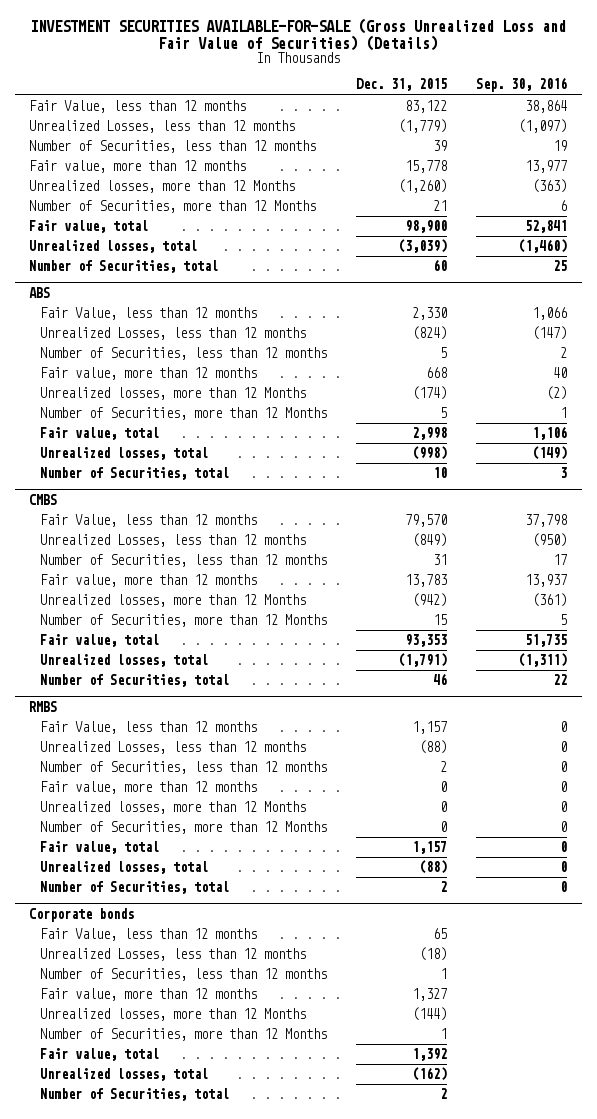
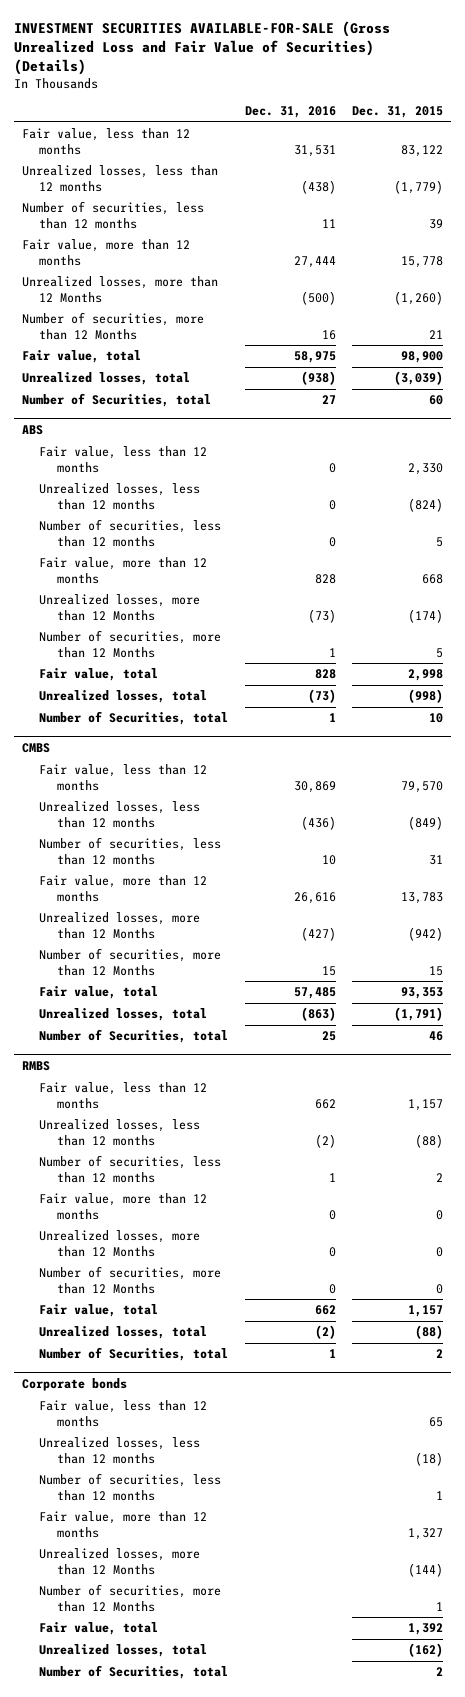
[476,77,568,93] Sep. 30, 2016 -> none
none -> [244,106,336,119] Dec. 31, 2016
[29,100,247,114] Fair Value, less than 12 months -> [21,128,190,155] Fair value, less than 12 months
[29,120,296,134] Unrealized Losses, less than 12 months -> [21,165,218,192] Unrealized losses, less than 12 months
[29,140,317,154] Number of Securities, less than 12 months -> [21,201,204,229] Number of securities, less than 12 months
[29,200,317,214] Number of Securities, more than 12 Months -> [21,312,204,340] Number of securities, more than 12 Months
[39,307,257,321] Fair Value, less than 12 months -> [39,446,208,473] Fair value, less than 12 months
[39,327,306,341] Unrealized Losses, less than 12 months -> [39,483,201,510] Unrealized losses, less than 12 months
[39,347,327,361] Number of Securities, less than 12 months -> [39,519,222,547] Number of securities, less than 12 months
[39,407,327,421] Number of Securities, more than 12 Months -> [39,630,222,658] Number of securities, more than 12 Months
[39,514,257,528] Fair Value, less than 12 months -> [39,764,208,791] Fair value, less than 12 months
[39,534,306,548] Unrealized Losses, less than 12 months -> [39,801,201,828] Unrealized losses, less than 12 months
[39,554,327,568] Number of Securities, less than 12 months -> [39,837,222,865] Number of securities, less than 12 months
[39,614,327,628] Number of Securities, more than 12 Months -> [39,948,222,976] Number of securities, more than 12 Months
[39,721,257,735] Fair Value, less than 12 months -> [39,1082,208,1109] Fair value, less than 12 months
[39,741,306,755] Unrealized Losses, less than 12 months -> [39,1119,201,1146] Unrealized losses, less than 12 months
[39,761,327,775] Number of Securities, less than 12 months -> [39,1155,222,1183] Number of securities, less than 12 months
[39,821,327,835] Number of Securities, more than 12 Months -> [39,1266,222,1294] Number of securities, more than 12 Months
[39,928,257,942] Fair Value, less than 12 months -> [39,1400,208,1427] Fair value, less than 12 months
[39,948,306,962] Unrealized Losses, less than 12 months -> [39,1437,201,1464] Unrealized losses, less than 12 months
[39,968,327,982] Number of Securities, less than 12 months -> [39,1473,222,1501] Number of securities, less than 12 months
[39,1028,327,1042] Number of Securities, more than 12 Months -> [39,1584,222,1612] Number of securities, more than 12 Months

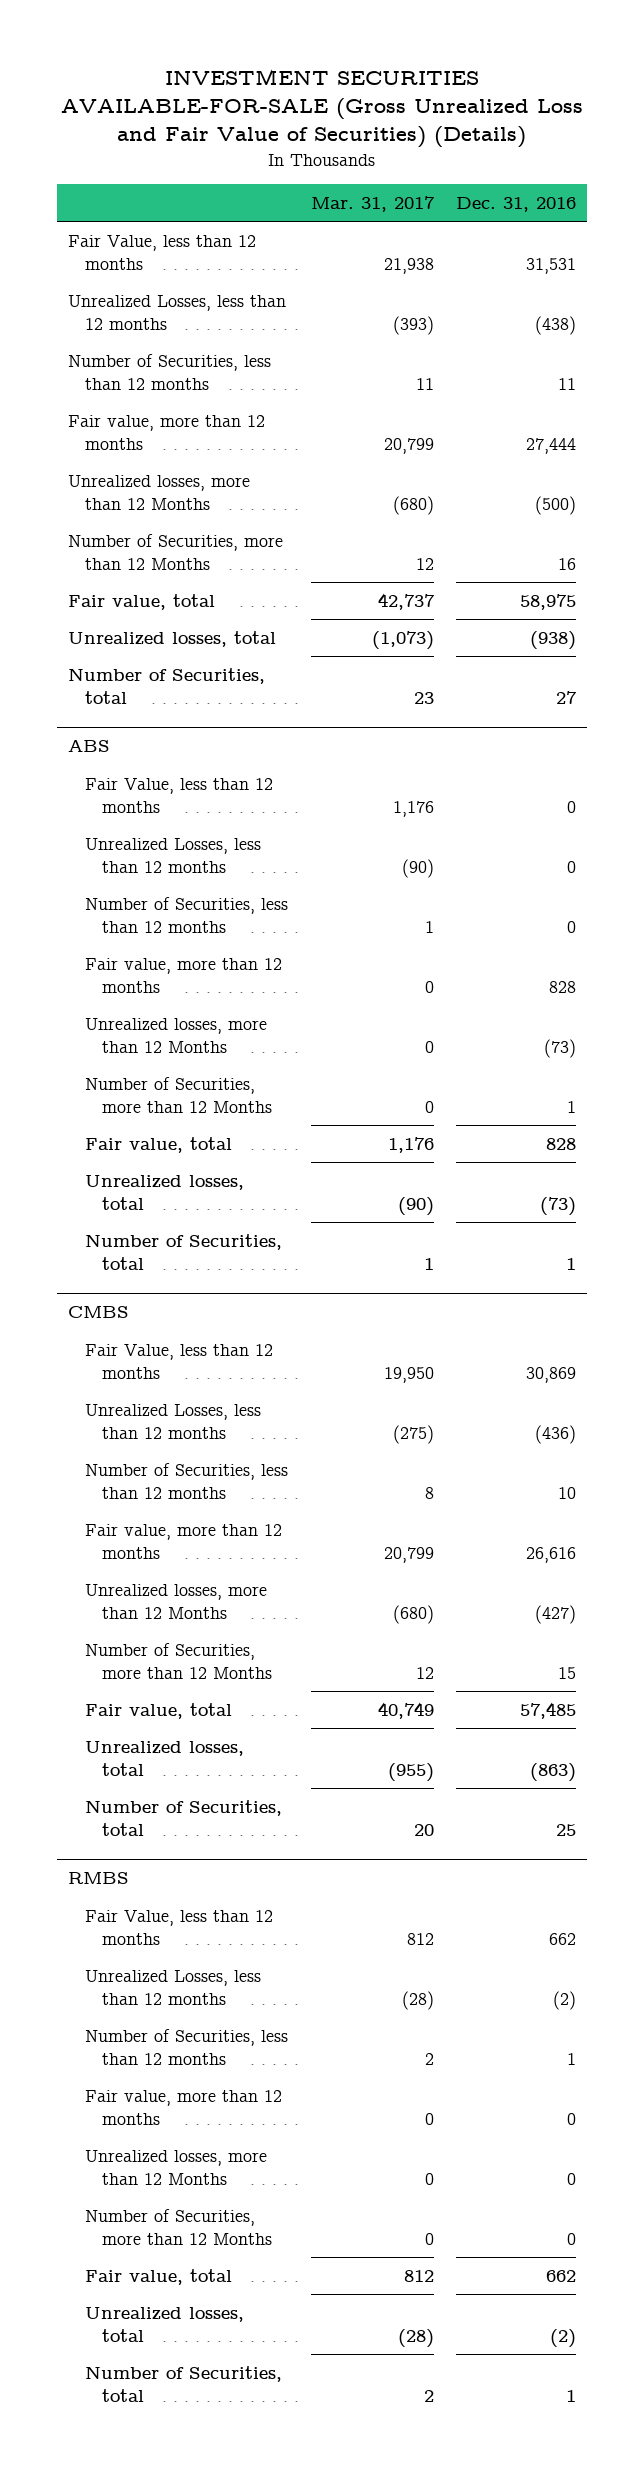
[351,106,443,119] Dec. 31, 2015 -> none
none -> [310,195,435,212] Mar. 31, 2017
[21,128,190,155] Fair value, less than 12 months -> [68,234,257,271] Fair Value, less than 12 months
[21,165,218,192] Unrealized losses, less than 12 months -> [68,294,287,331] Unrealized Losses, less than 12 months
[21,201,204,229] Number of securities, less than 12 months -> [68,353,272,391] Number of Securities, less than 12 months
[21,312,204,340] Number of securities, more than 12 Months -> [68,533,284,571] Number of Securities, more than 12 Months
[39,446,208,473] Fair value, less than 12 months -> [85,777,274,814] Fair Value, less than 12 months
[39,483,201,510] Unrealized losses, less than 12 months -> [85,837,262,874] Unrealized Losses, less than 12 months
[39,519,222,547] Number of securities, less than 12 months -> [85,896,289,934] Number of Securities, less than 12 months
[39,630,222,658] Number of securities, more than 12 Months -> [85,1076,273,1114] Number of Securities, more than 12 Months
[39,764,208,791] Fair value, less than 12 months -> [85,1343,274,1380] Fair Value, less than 12 months
[39,801,201,828] Unrealized losses, less than 12 months -> [85,1403,262,1440] Unrealized Losses, less than 12 months
[39,837,222,865] Number of securities, less than 12 months -> [85,1462,289,1500] Number of Securities, less than 12 months
[39,948,222,976] Number of securities, more than 12 Months -> [85,1642,273,1680] Number of Securities, more than 12 Months
[39,1082,208,1109] Fair value, less than 12 months -> [85,1909,274,1946] Fair Value, less than 12 months
[39,1119,201,1146] Unrealized losses, less than 12 months -> [85,1969,262,2006] Unrealized Losses, less than 12 months
[39,1155,222,1183] Number of securities, less than 12 months -> [85,2028,289,2066] Number of Securities, less than 12 months
[39,1266,222,1294] Number of securities, more than 12 Months -> [85,2208,273,2246] Number of Securities, more than 12 Months
[21,1378,127,1392] Corporate bonds -> none
[39,1400,208,1427] Fair value, less than 12 months -> none
[39,1437,201,1464] Unrealized losses, less than 12 months -> none
[39,1473,222,1501] Number of securities, less than 12 months -> none
[39,1511,208,1538] Fair value, more than 12 months -> none
[39,1548,201,1575] Unrealized losses, more than 12 Months -> none
[39,1584,222,1612] Number of securities, more than 12 Months -> none
[39,1622,159,1636] Fair value, total -> none
[39,1644,208,1658] Unrealized losses, total -> none
[39,1665,229,1680] Number of Securities, total -> none

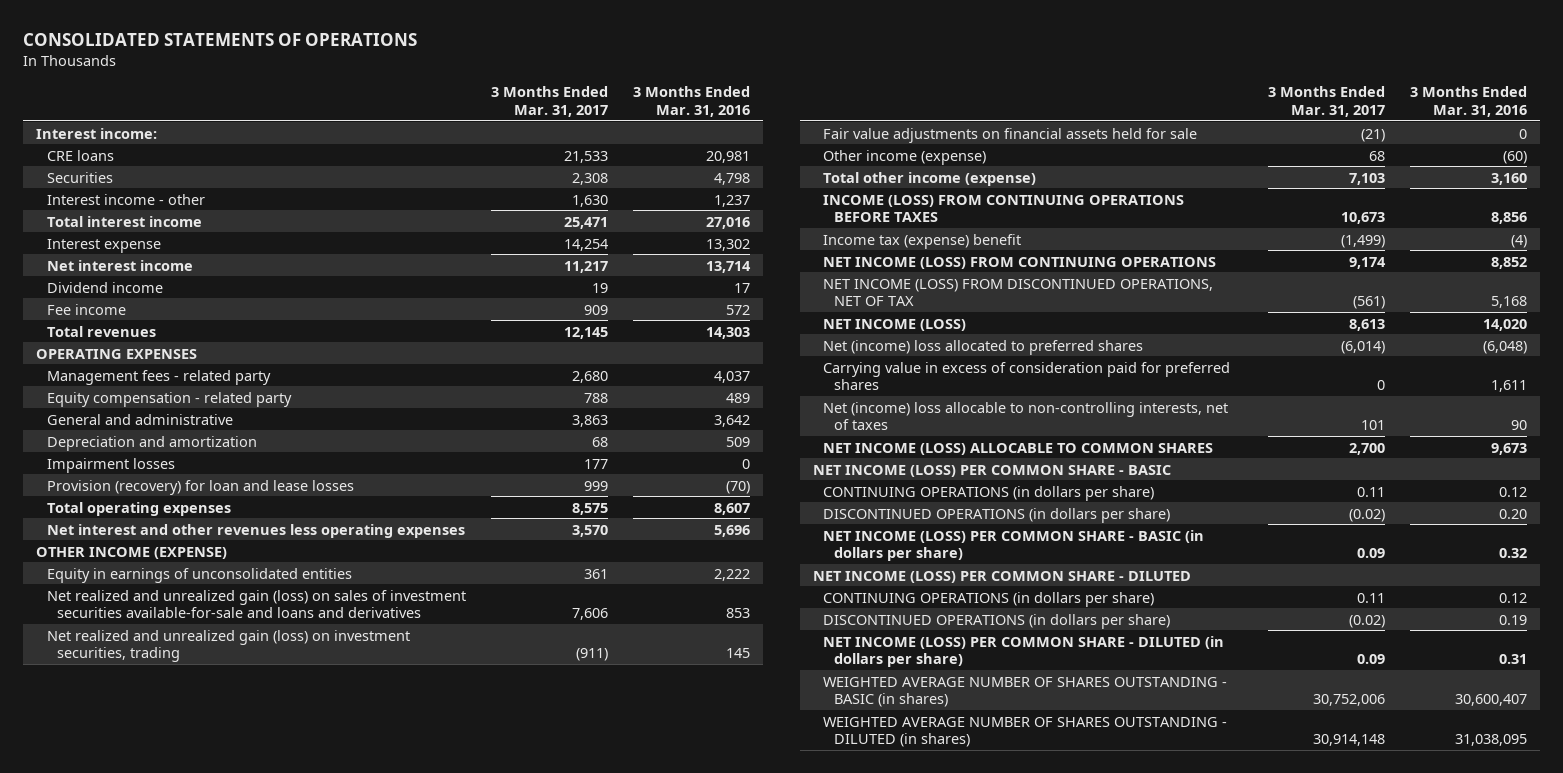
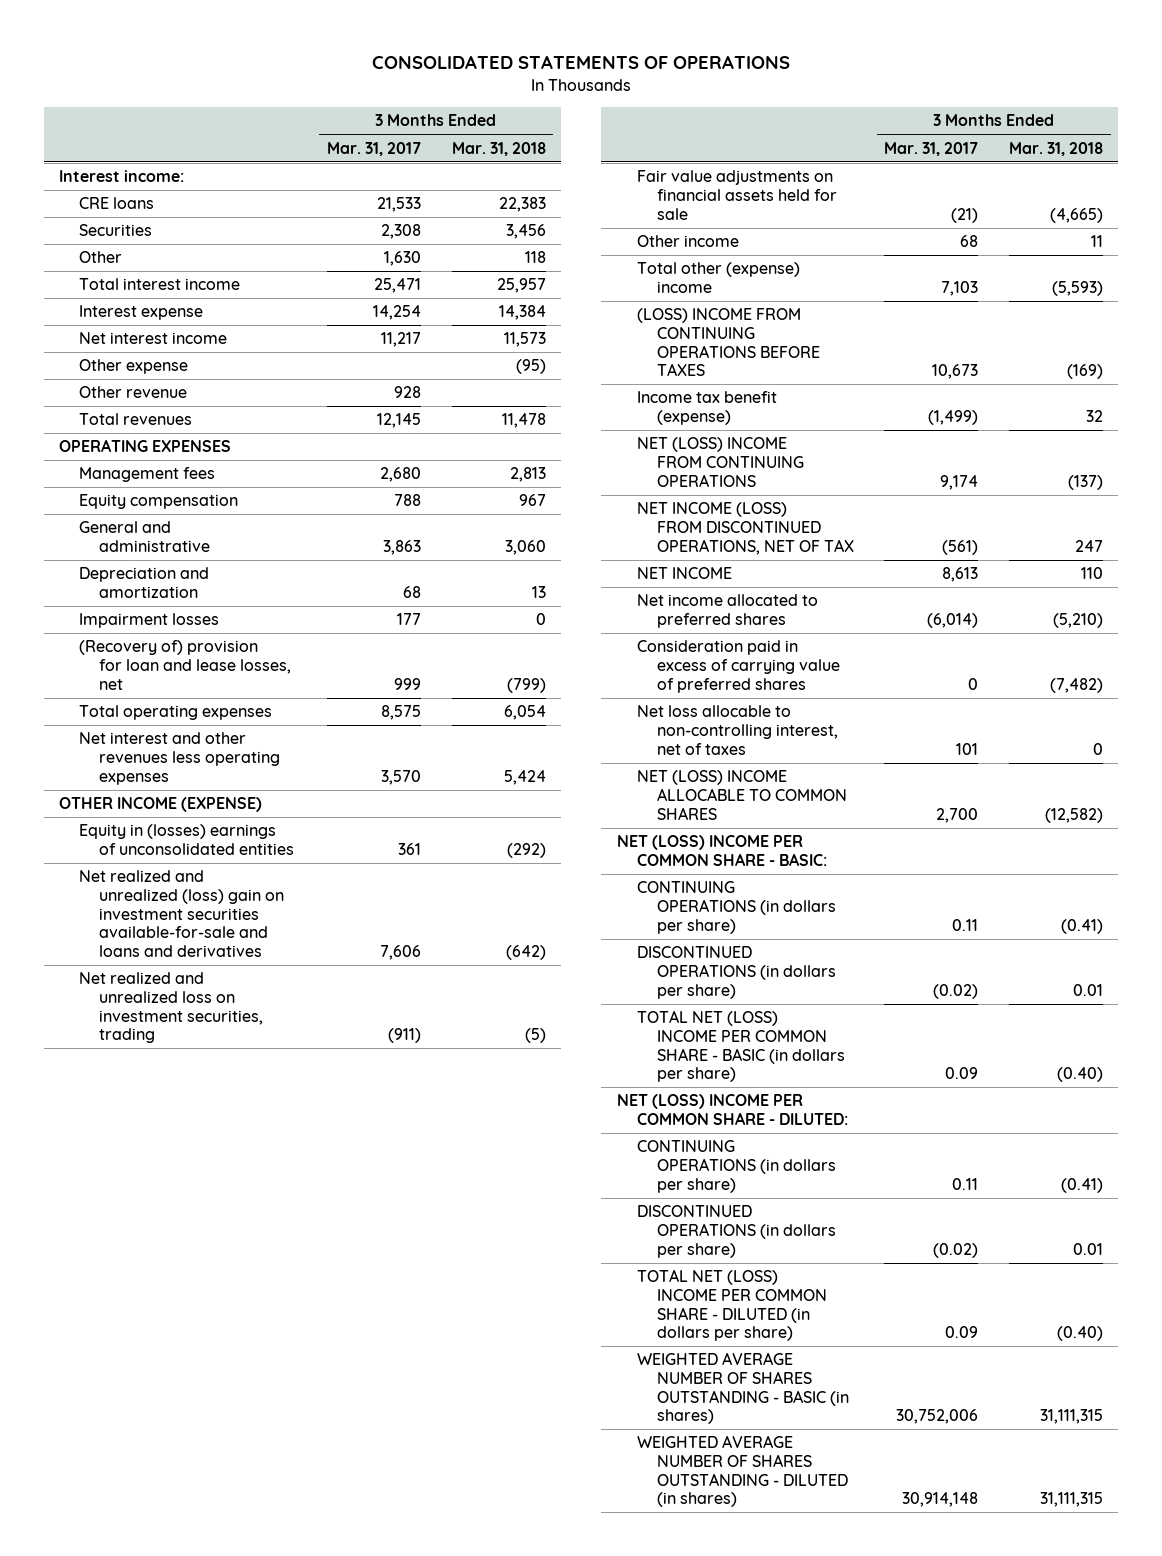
[633,86,751,117] 3 Months Ended Mar. 31, 2016 -> none
none -> [451,141,546,156] Mar. 31, 2018
[46,193,205,205] Interest income - other -> [79,251,123,264] Other
[46,281,163,293] Dividend income -> none
[46,303,126,315] Fee income -> none
none -> [79,359,189,375] Other expense
none -> [79,386,188,399] Other revenue
[46,369,271,385] Management fees - related party -> [79,467,216,483] Management fees
[46,391,292,407] Equity compensation - related party -> [79,494,239,510] Equity compensation
[46,479,354,495] Provision (recovery) for loan and lease losses -> [79,640,292,690] (Recovery of) provision for loan and lease losses, net
[46,567,352,583] Equity in earnings of unconsolidated entities -> [79,824,295,855] Equity in (losses) earnings of unconsolidated entities
[46,589,466,618] Net realized and unrealized gain (loss) on sales of investment securities available-for-sale and loans and derivatives -> [79,870,285,957] Net realized and unrealized (loss) gain on investment securities available-for-sale and loans and derivatives
[46,629,410,662] Net realized and unrealized gain (loss) on investment securities, trading -> [79,972,264,1044] Net realized and unrealized loss on investment securities, trading
[823,149,987,165] Other income (expense) -> [636,235,739,248] Other income
[823,171,1037,186] Total other income (expense) -> [636,262,800,293] Total other (expense) income
[823,194,1185,222] INCOME (LOSS) FROM CONTINUING OPERATIONS BEFORE TAXES -> [636,308,820,377] (LOSS) INCOME FROM CONTINUING OPERATIONS BEFORE TAXES
[823,233,1022,249] Income tax (expense) benefit -> [636,391,777,425] Income tax benefit (expense)
[823,256,1217,269] NET INCOME (LOSS) FROM CONTINUING OPERATIONS -> [636,437,804,487] NET (LOSS) INCOME FROM CONTINUING OPERATIONS
[823,318,967,331] NET INCOME (LOSS) -> [636,567,732,580] NET INCOME
[823,339,1144,355] Net (income) loss allocated to preferred shares -> [636,594,818,628] Net income allocated to preferred shares
[823,361,1231,390] Carrying value in excess of consideration paid for preferred shares -> [636,640,840,693] Consideration paid in excess of carrying value of preferred shares
[823,401,1229,430] Net (income) loss allocable to non-controlling interests, net of taxes -> [636,705,838,755] Net loss allocable to non-controlling interest, net of taxes
[823,442,1214,455] NET INCOME (LOSS) ALLOCABLE TO COMMON SHARES -> [636,770,847,820] NET (LOSS) INCOME ALLOCABLE TO COMMON SHARES
[812,464,1171,477] NET INCOME (LOSS) PER COMMON SHARE - BASIC -> [616,835,827,866] NET (LOSS) INCOME PER COMMON SHARE - BASIC:
[823,529,1205,561] NET INCOME (LOSS) PER COMMON SHARE - BASIC (in dollars per share) -> [636,1010,845,1083] TOTAL NET (LOSS) INCOME PER COMMON SHARE - BASIC (in dollars per share)
[812,570,1191,583] NET INCOME (LOSS) PER COMMON SHARE - DILUTED -> [616,1094,848,1125] NET (LOSS) INCOME PER COMMON SHARE - DILUTED:
[823,635,1225,667] NET INCOME (LOSS) PER COMMON SHARE - DILUTED (in dollars per share) -> [636,1269,827,1342] TOTAL NET (LOSS) INCOME PER COMMON SHARE - DILUTED (in dollars per share)

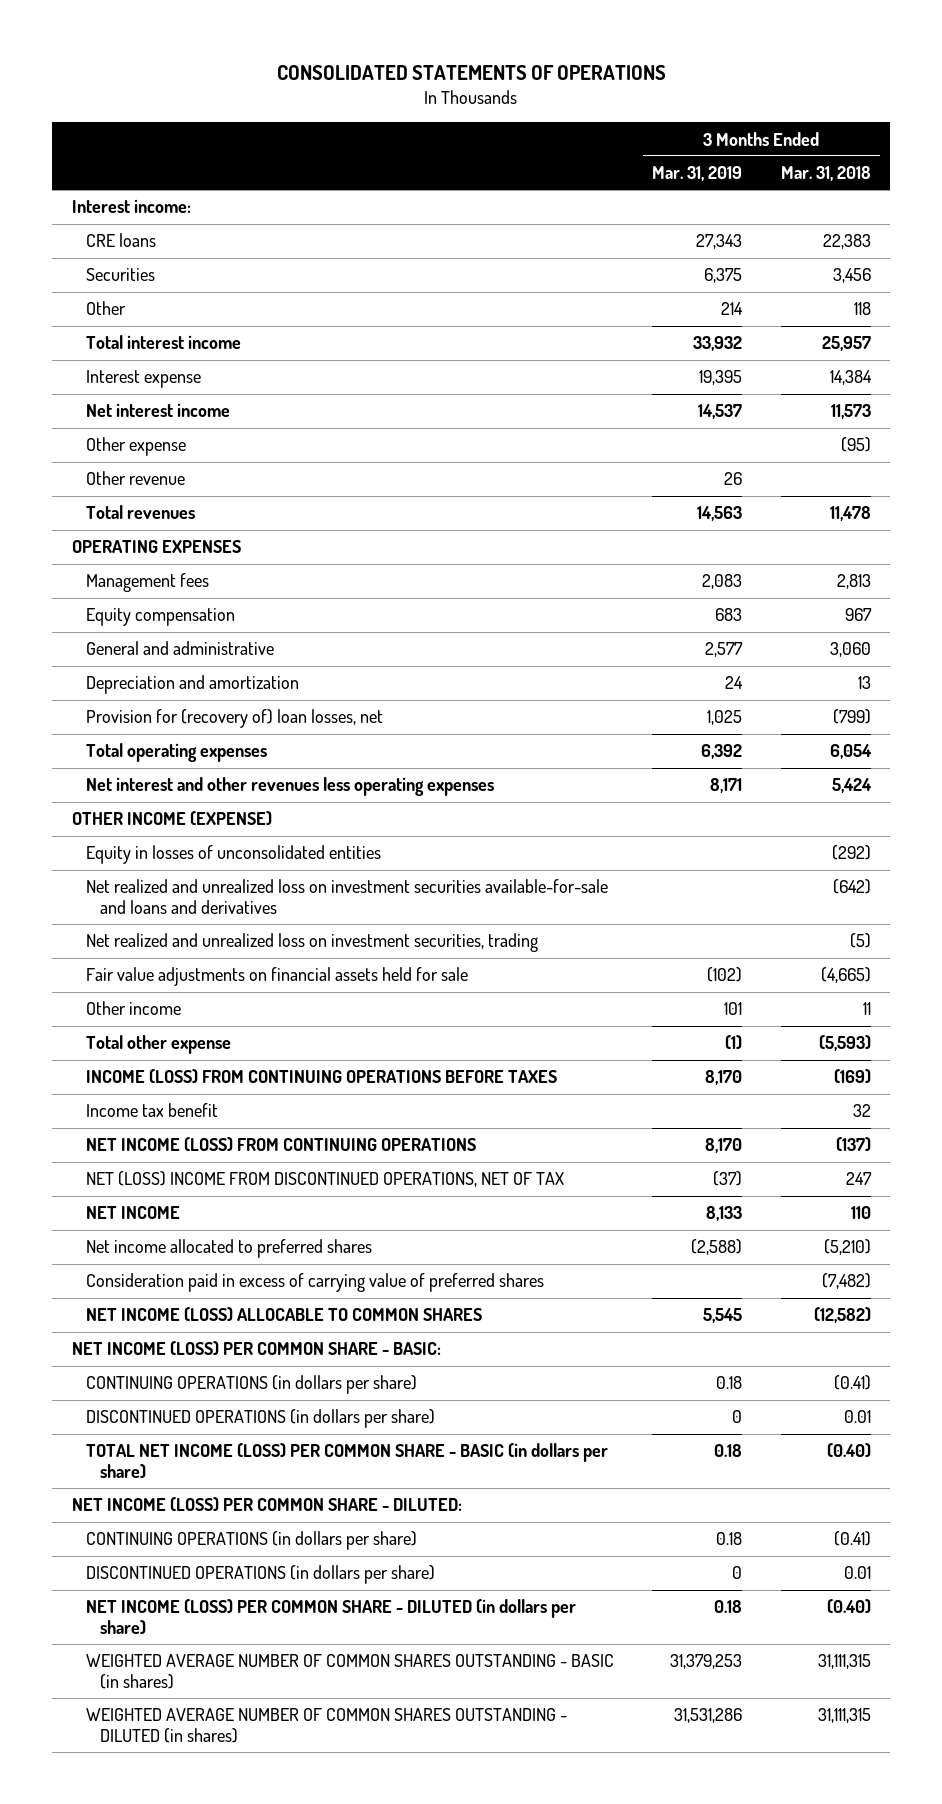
[326,141,421,156] Mar. 31, 2017 -> none
none -> [652,166,743,182] Mar. 31, 2019
[79,613,220,629] Impairment losses -> none
[79,640,292,690] (Recovery of) provision for loan and lease losses, net -> [85,709,383,729] Provision for (recovery of) loan losses, net
[79,824,295,855] Equity in (losses) earnings of unconsolidated entities -> [85,845,381,865] Equity in losses of unconsolidated entities
[79,870,285,957] Net realized and unrealized (loss) gain on investment securities available-for-sale and loans and derivatives -> [85,879,608,915] Net realized and unrealized loss on investment securities available-for-sale and loans and derivatives
[636,262,800,293] Total other (expense) income -> [85,1035,231,1055] Total other expense
[636,308,820,377] (LOSS) INCOME FROM CONTINUING OPERATIONS BEFORE TAXES -> [85,1069,557,1085] INCOME (LOSS) FROM CONTINUING OPERATIONS BEFORE TAXES
[636,391,777,425] Income tax benefit (expense) -> [85,1103,218,1118] Income tax benefit
[636,437,804,487] NET (LOSS) INCOME FROM CONTINUING OPERATIONS -> [85,1137,476,1153] NET INCOME (LOSS) FROM CONTINUING OPERATIONS
[636,502,854,555] NET INCOME (LOSS) FROM DISCONTINUED OPERATIONS, NET OF TAX -> [85,1171,564,1188] NET (LOSS) INCOME FROM DISCONTINUED OPERATIONS, NET OF TAX
[636,705,838,755] Net loss allocable to non-controlling interest, net of taxes -> none
[636,770,847,820] NET (LOSS) INCOME ALLOCABLE TO COMMON SHARES -> [85,1307,482,1323] NET INCOME (LOSS) ALLOCABLE TO COMMON SHARES
[616,835,827,866] NET (LOSS) INCOME PER COMMON SHARE - BASIC: -> [71,1341,441,1357] NET INCOME (LOSS) PER COMMON SHARE - BASIC:
[636,1010,845,1083] TOTAL NET (LOSS) INCOME PER COMMON SHARE - BASIC (in dollars per share) -> [85,1443,608,1480] TOTAL NET INCOME (LOSS) PER COMMON SHARE - BASIC (in dollars per share)
[616,1094,848,1125] NET (LOSS) INCOME PER COMMON SHARE - DILUTED: -> [71,1497,462,1513] NET INCOME (LOSS) PER COMMON SHARE - DILUTED:
[636,1269,827,1342] TOTAL NET (LOSS) INCOME PER COMMON SHARE - DILUTED (in dollars per share) -> [85,1599,576,1636] NET INCOME (LOSS) PER COMMON SHARE - DILUTED (in dollars per share)
[636,1352,849,1425] WEIGHTED AVERAGE NUMBER OF SHARES OUTSTANDING - BASIC (in shares) -> [85,1654,614,1690] WEIGHTED AVERAGE NUMBER OF COMMON SHARES OUTSTANDING - BASIC (in shares)
[636,1435,848,1508] WEIGHTED AVERAGE NUMBER OF SHARES OUTSTANDING - DILUTED (in shares) -> [85,1708,567,1744] WEIGHTED AVERAGE NUMBER OF COMMON SHARES OUTSTANDING - DILUTED (in shares)

